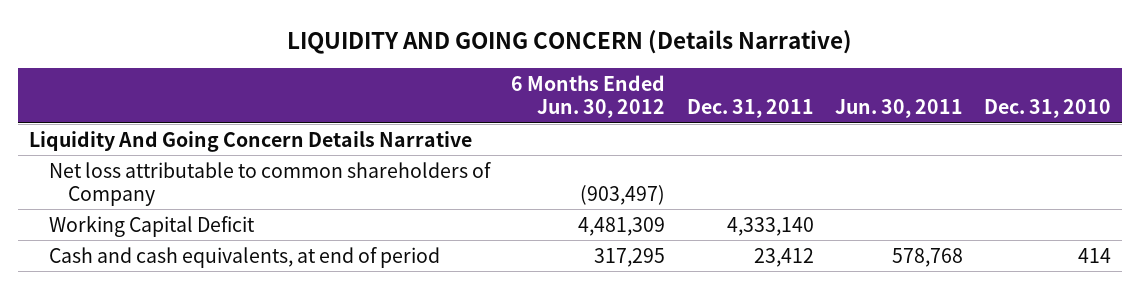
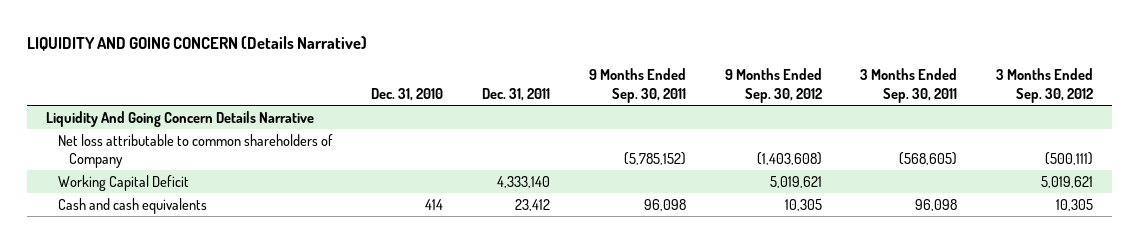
[511,75,666,119] 6 Months Ended Jun. 30, 2012 -> none
[834,99,963,119] Jun. 30, 2011 -> none
none -> [588,68,686,103] 9 Months Ended Sep. 30, 2011
none -> [724,68,822,103] 9 Months Ended Sep. 30, 2012
none -> [860,68,958,103] 3 Months Ended Sep. 30, 2011
none -> [995,68,1093,103] 3 Months Ended Sep. 30, 2012
[48,246,440,268] Cash and cash equivalents, at end of period -> [57,197,207,214] Cash and cash equivalents

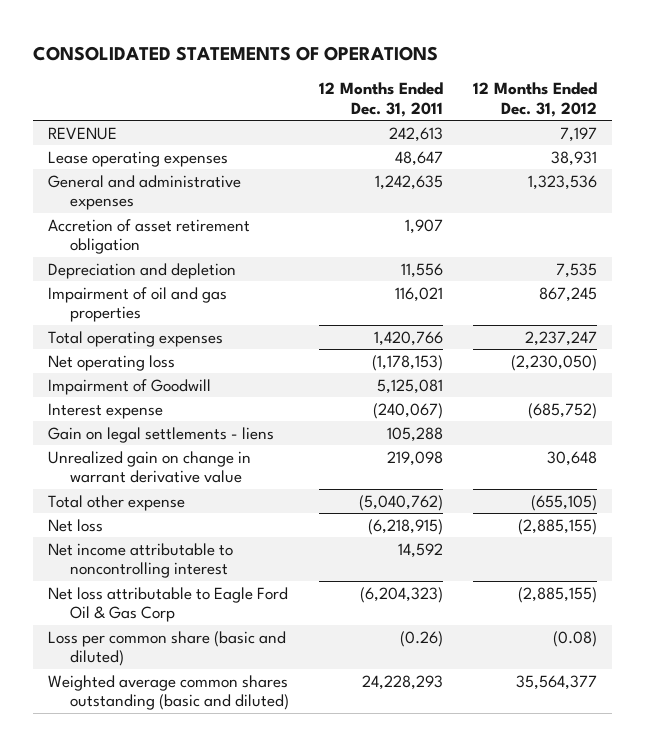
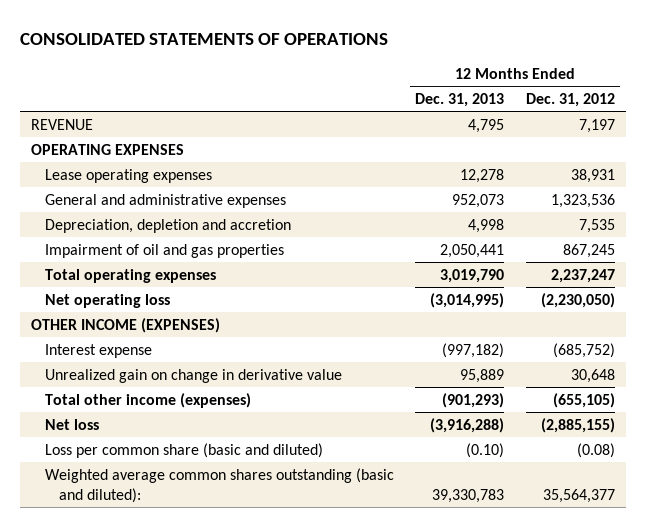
[319,81,444,117] 12 Months Ended Dec. 31, 2011 -> none
none -> [415,92,505,107] Dec. 31, 2013
none -> [31,143,185,155] OPERATING EXPENSES
[48,218,251,255] Accretion of asset retirement obligation -> none
[48,262,237,279] Depreciation and depletion -> [44,218,291,233] Depreciation, depletion and accretion
[48,378,212,395] Impairment of Goodwill -> none
none -> [31,317,221,333] OTHER INCOME (EXPENSES)
[48,426,275,443] Gain on legal settlements - liens -> none
[48,450,252,484] Unrealized gain on change in warrant derivative value -> [44,368,342,383] Unrealized gain on change in derivative value
[48,494,186,511] Total other expense -> [44,392,251,408] Total other income (expenses)
[48,542,234,579] Net income attributable to noncontrolling interest -> none
[48,586,289,623] Net loss attributable to Eagle Ford Oil & Gas Corp -> none
[48,674,290,711] Weighted average common shares outstanding (basic and diluted) -> [44,467,394,503] Weighted average common shares outstanding (basic and diluted):

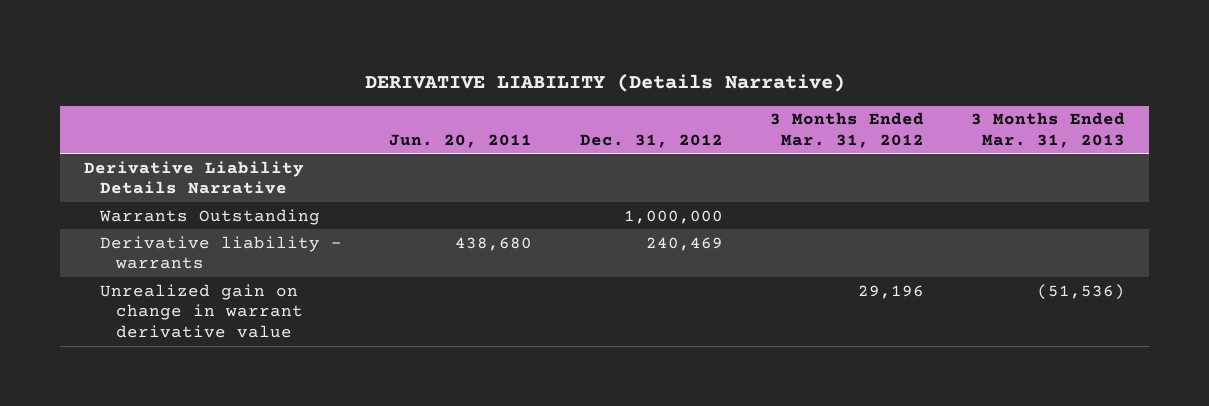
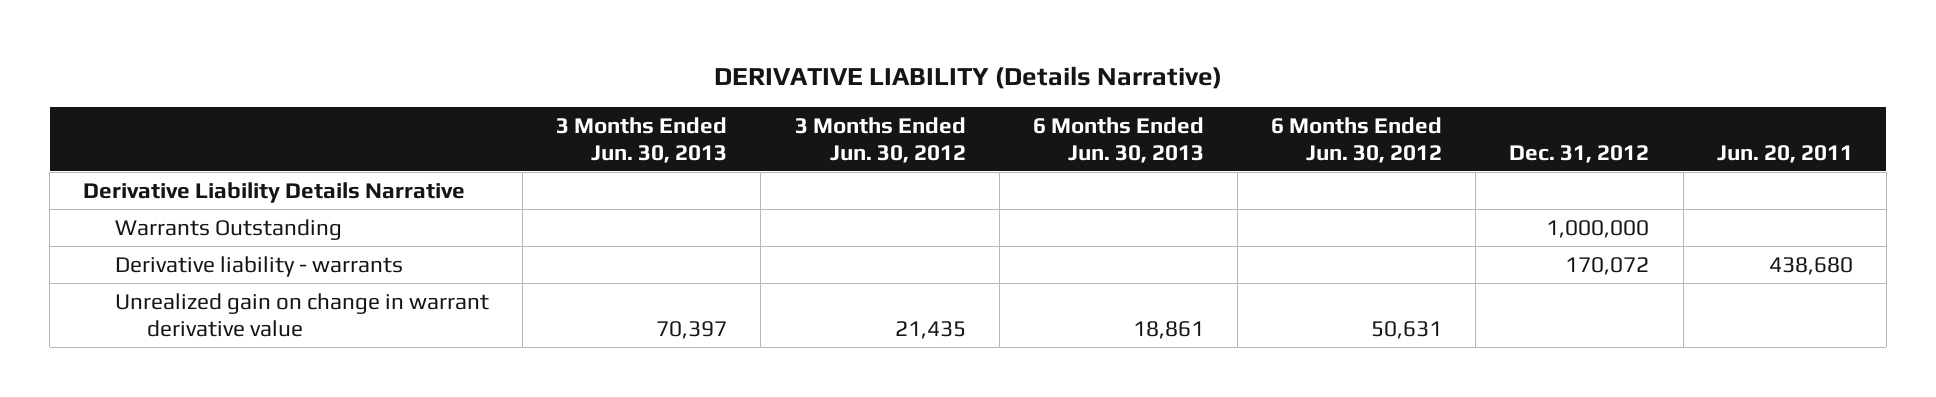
[769,112,924,148] 3 Months Ended Mar. 31, 2012 -> none
[971,112,1126,148] 3 Months Ended Mar. 31, 2013 -> none
none -> [556,116,728,163] 3 Months Ended Jun. 30, 2013
none -> [794,116,966,163] 3 Months Ended Jun. 30, 2012
none -> [1032,116,1204,163] 6 Months Ended Jun. 30, 2013
none -> [1271,116,1443,163] 6 Months Ended Jun. 30, 2012
[645,236,723,251] 240,469 -> [1565,256,1650,275] 170,072

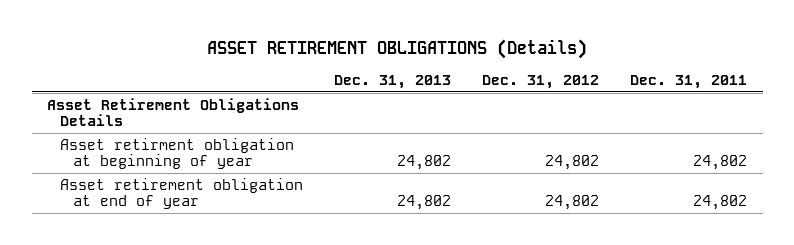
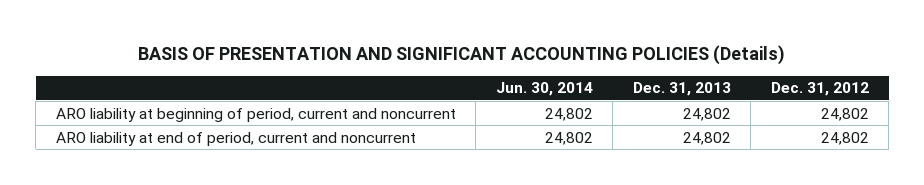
[207,38,588,59] ASSET RETIREMENT OBLIGATIONS (Details) -> [138,44,786,65] BASIS OF PRESENTATION AND SIGNIFICANT ACCOUNTING POLICIES (Details)
[630,75,748,90] Dec. 31, 2011 -> none
none -> [495,82,593,97] Jun. 30, 2014
[47,97,300,127] Asset Retirement Obligations Details -> none
[60,137,295,170] Asset retirment obligation at beginning of year -> [55,107,456,122] ARO liability at beginning of period, current and noncurrent
[60,177,304,210] Asset retirement obligation at end of year -> [55,131,416,146] ARO liability at end of period, current and noncurrent

